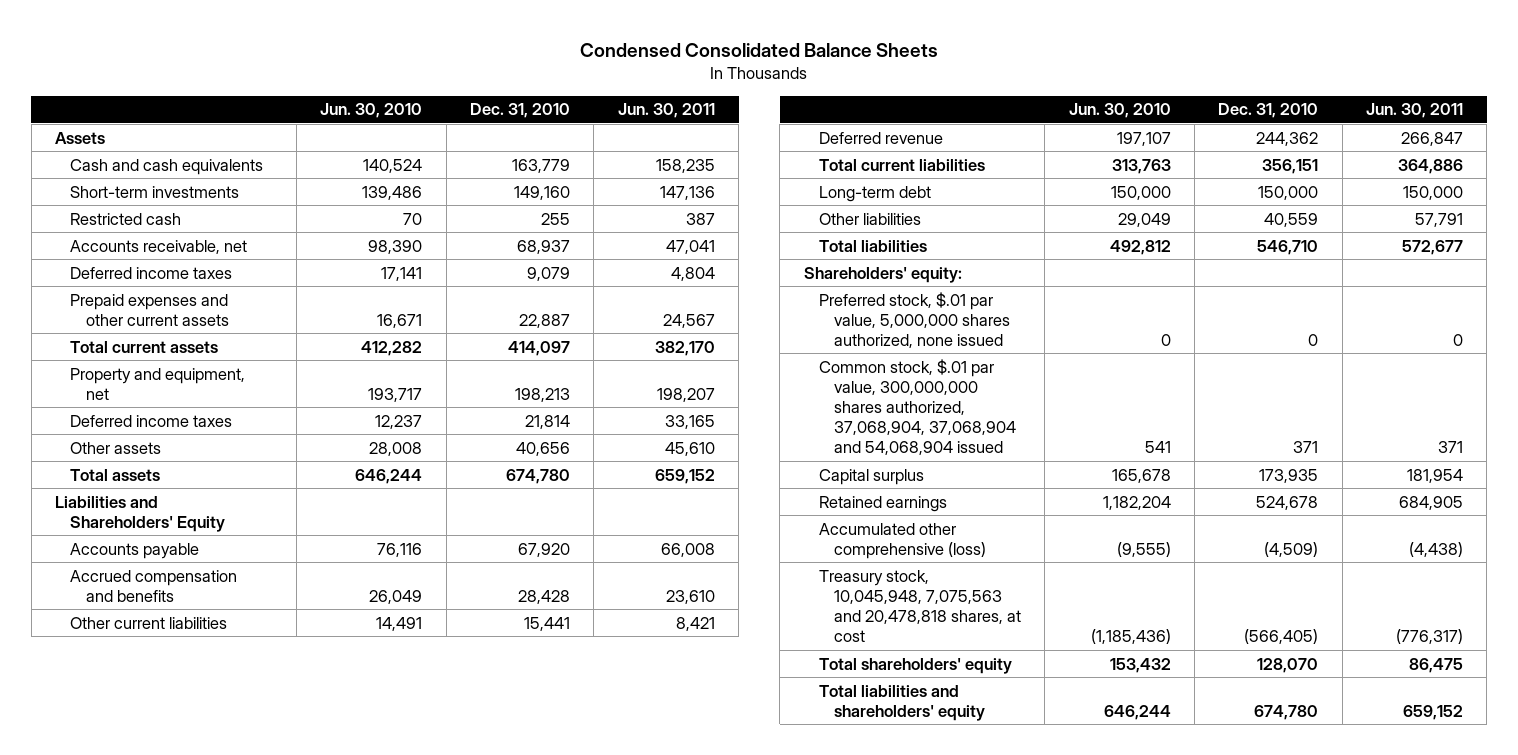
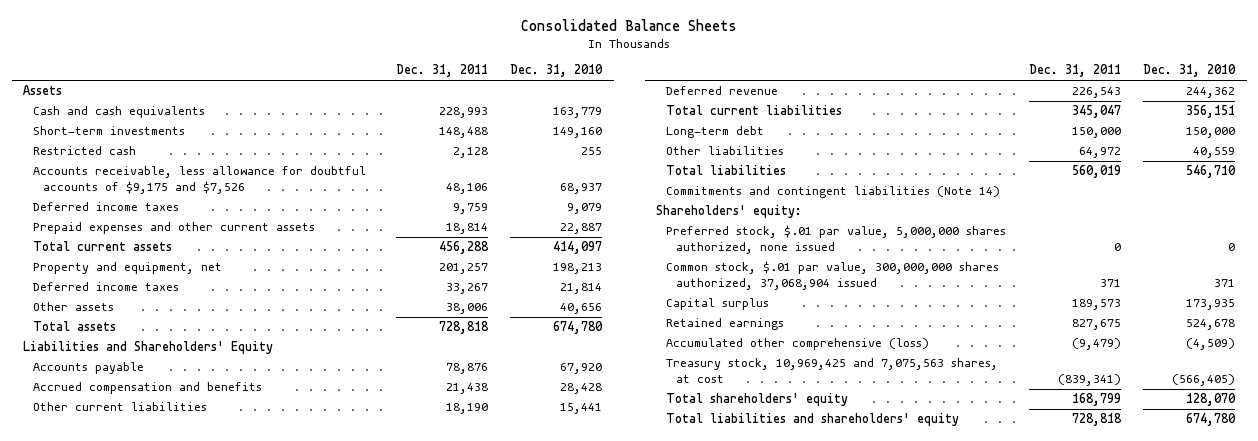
[580,42,939,57] Condensed Consolidated Balance Sheets -> [521,18,738,31] Consolidated Balance Sheets
[320,103,423,119] Jun. 30, 2010 -> none
[617,103,715,119] Jun. 30, 2011 -> none
none -> [395,64,488,78] Dec. 31, 2011
[70,239,248,254] Accounts receivable, net -> [33,166,367,195] Accounts receivable, less allowance for doubtful accounts of $9,175 and $7,526
none -> [665,186,1000,199] Commitments and contingent liabilities (Note 14)
[818,358,1016,456] Common stock, $.01 par value, 300,000,000 shares authorized, 37,068,904, 37,068,904 and 54,068,904 issued -> [665,261,999,291] Common stock, $.01 par value, 300,000,000 shares authorized, 37,068,904 issued
[818,569,1021,643] Treasury stock, 10,045,948, 7,075,563 and 20,478,818 shares, at cost -> [665,358,998,384] Treasury stock, 10,969,425 and 7,075,563 shares, at cost

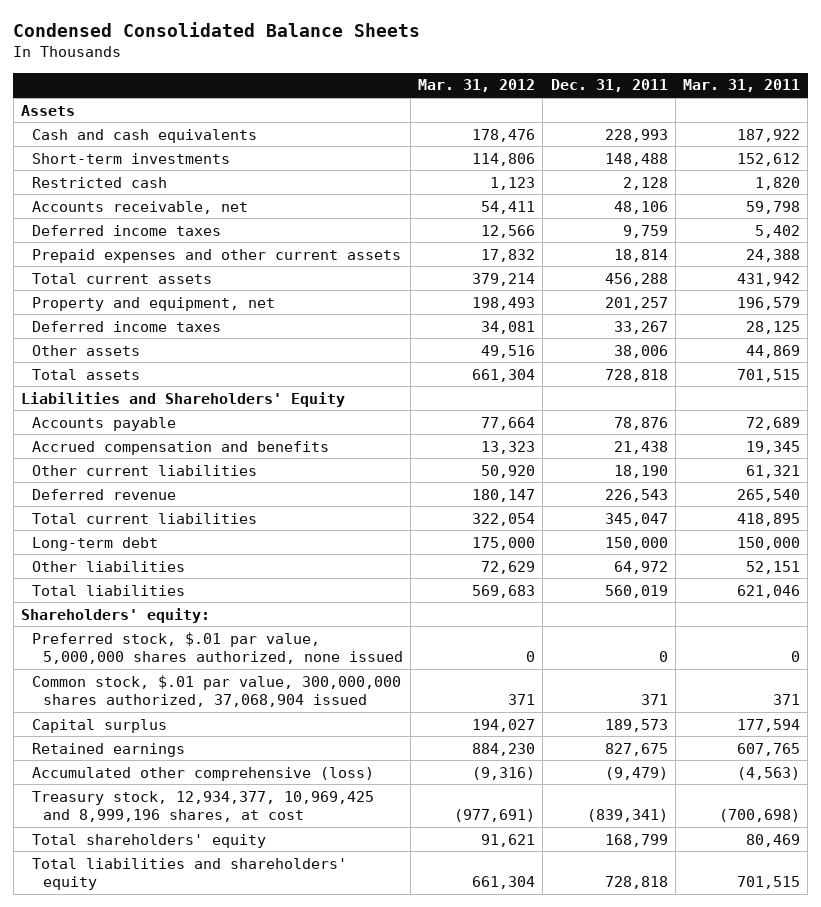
[521,18,738,31] Consolidated Balance Sheets -> [13,21,421,37] Condensed Consolidated Balance Sheets
[510,64,604,78] Dec. 31, 2010 -> none
none -> [418,79,536,93] Mar. 31, 2012
none -> [682,79,800,93] Mar. 31, 2011
[33,166,367,195] Accounts receivable, less allowance for doubtful accounts of $9,175 and $7,526 -> [32,200,249,214] Accounts receivable, net
[665,186,1000,199] Commitments and contingent liabilities (Note 14) -> none
[665,358,998,384] Treasury stock, 10,969,425 and 7,075,563 shares, at cost -> [32,790,375,822] Treasury stock, 12,934,377, 10,969,425 and 8,999,196 shares, at cost

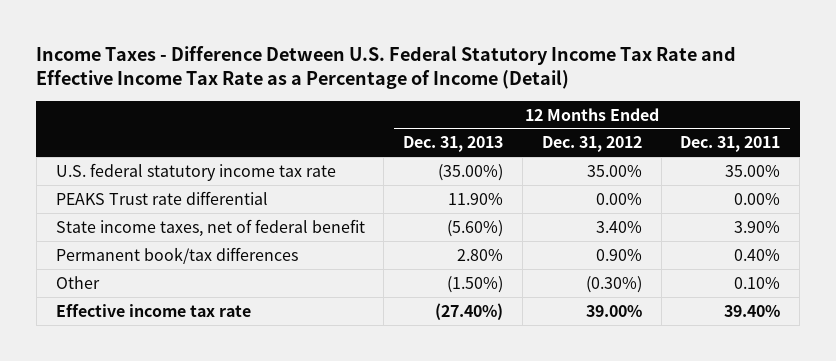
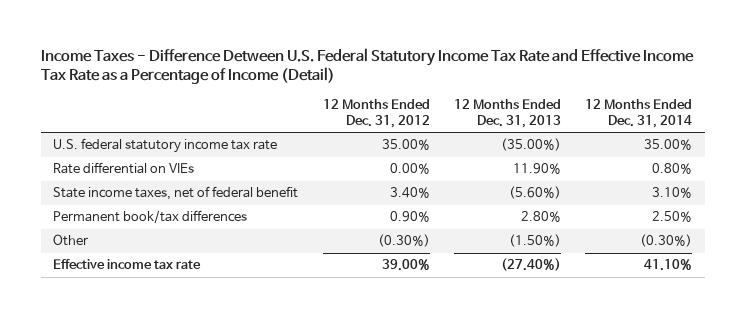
[680,136,781,153] Dec. 31, 2011 -> none
none -> [585,99,693,128] 12 Months Ended Dec. 31, 2014
[55,190,268,205] PEAKS Trust rate differential -> [53,162,195,175] Rate differential on VIEs

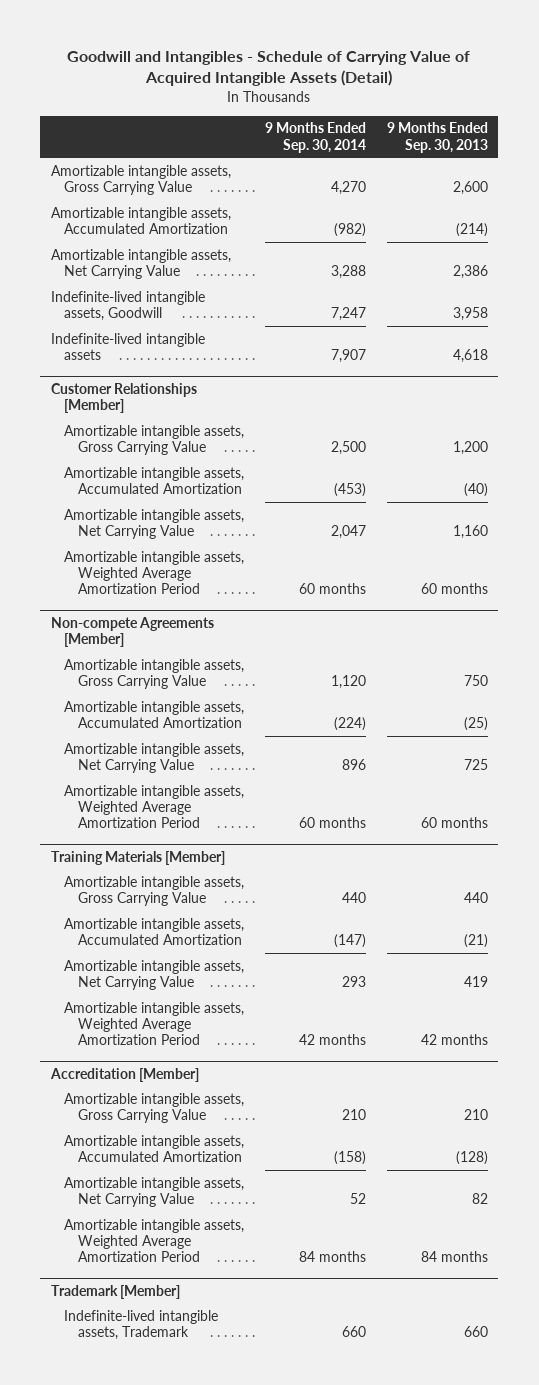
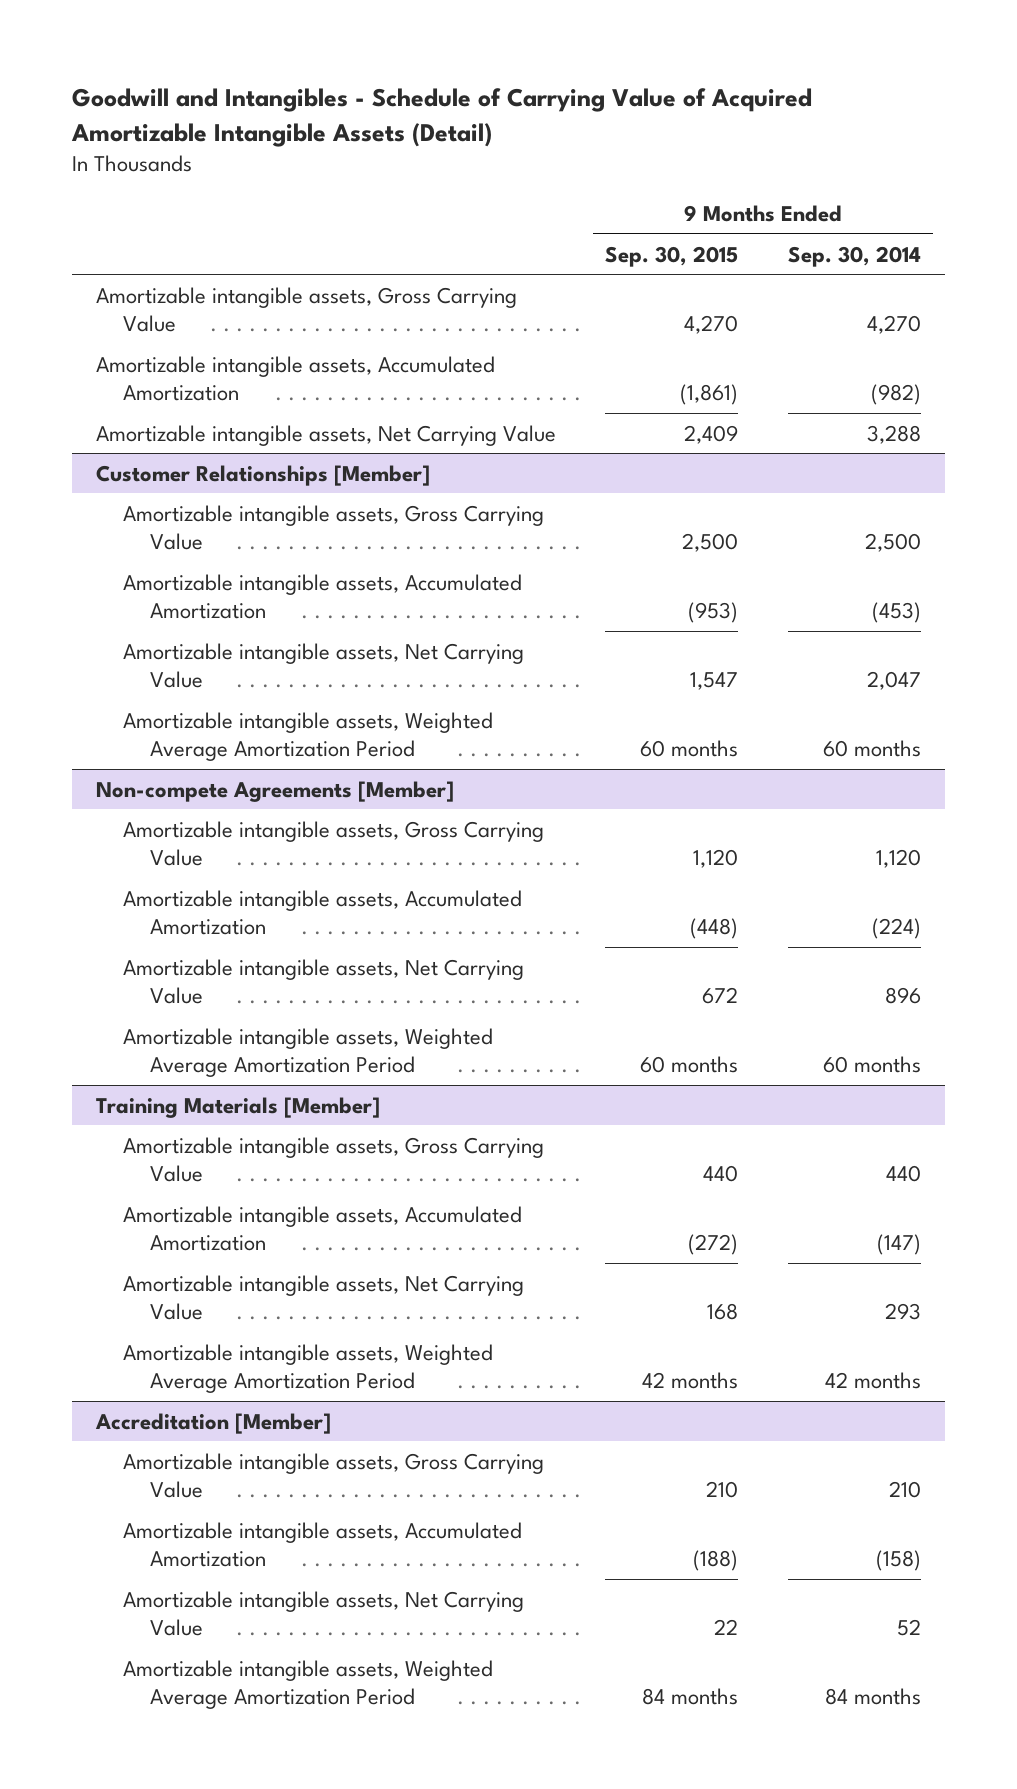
[67,50,471,87] Goodwill and Intangibles - Schedule of Carrying Value of Acquired Intangible Assets (Detail) -> [70,88,812,148] Goodwill and Intangibles - Schedule of Carrying Value of Acquired Amortizable Intangible Assets (Detail)
[386,122,488,153] 9 Months Ended Sep. 30, 2013 -> none
none -> [605,245,739,267] Sep. 30, 2015
[50,290,205,321] Indefinite-lived intangible assets, Goodwill -> none
[50,332,205,360] Indefinite-lived intangible assets -> none
[50,1284,180,1299] Trademark [Member] -> none
[64,1309,219,1340] Indefinite-lived intangible assets, Trademark -> none

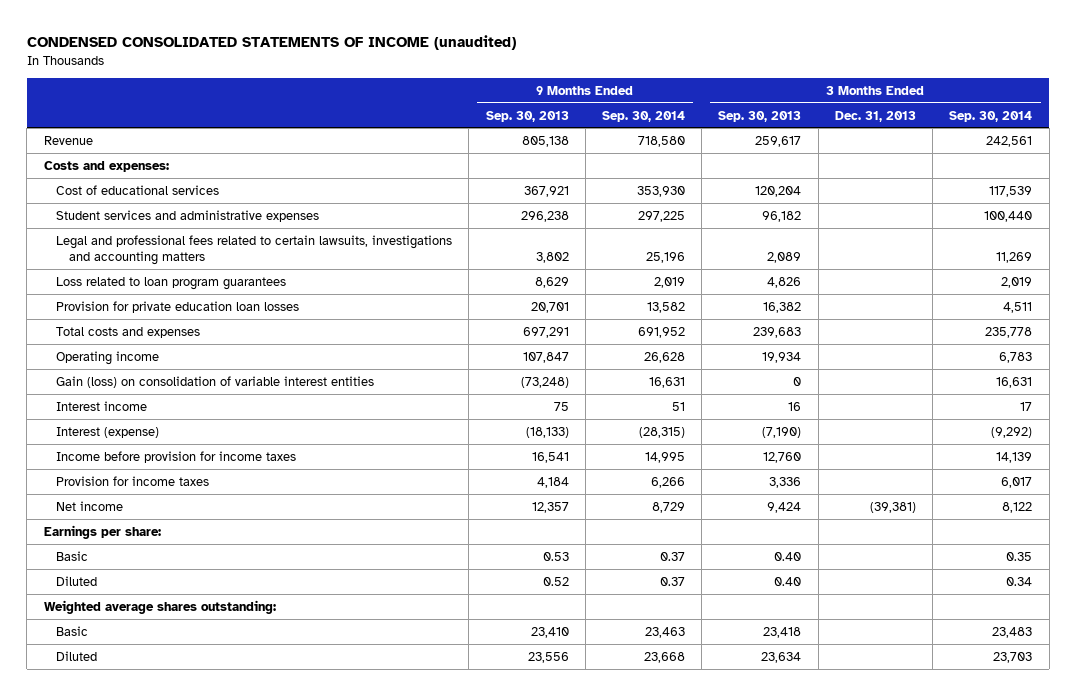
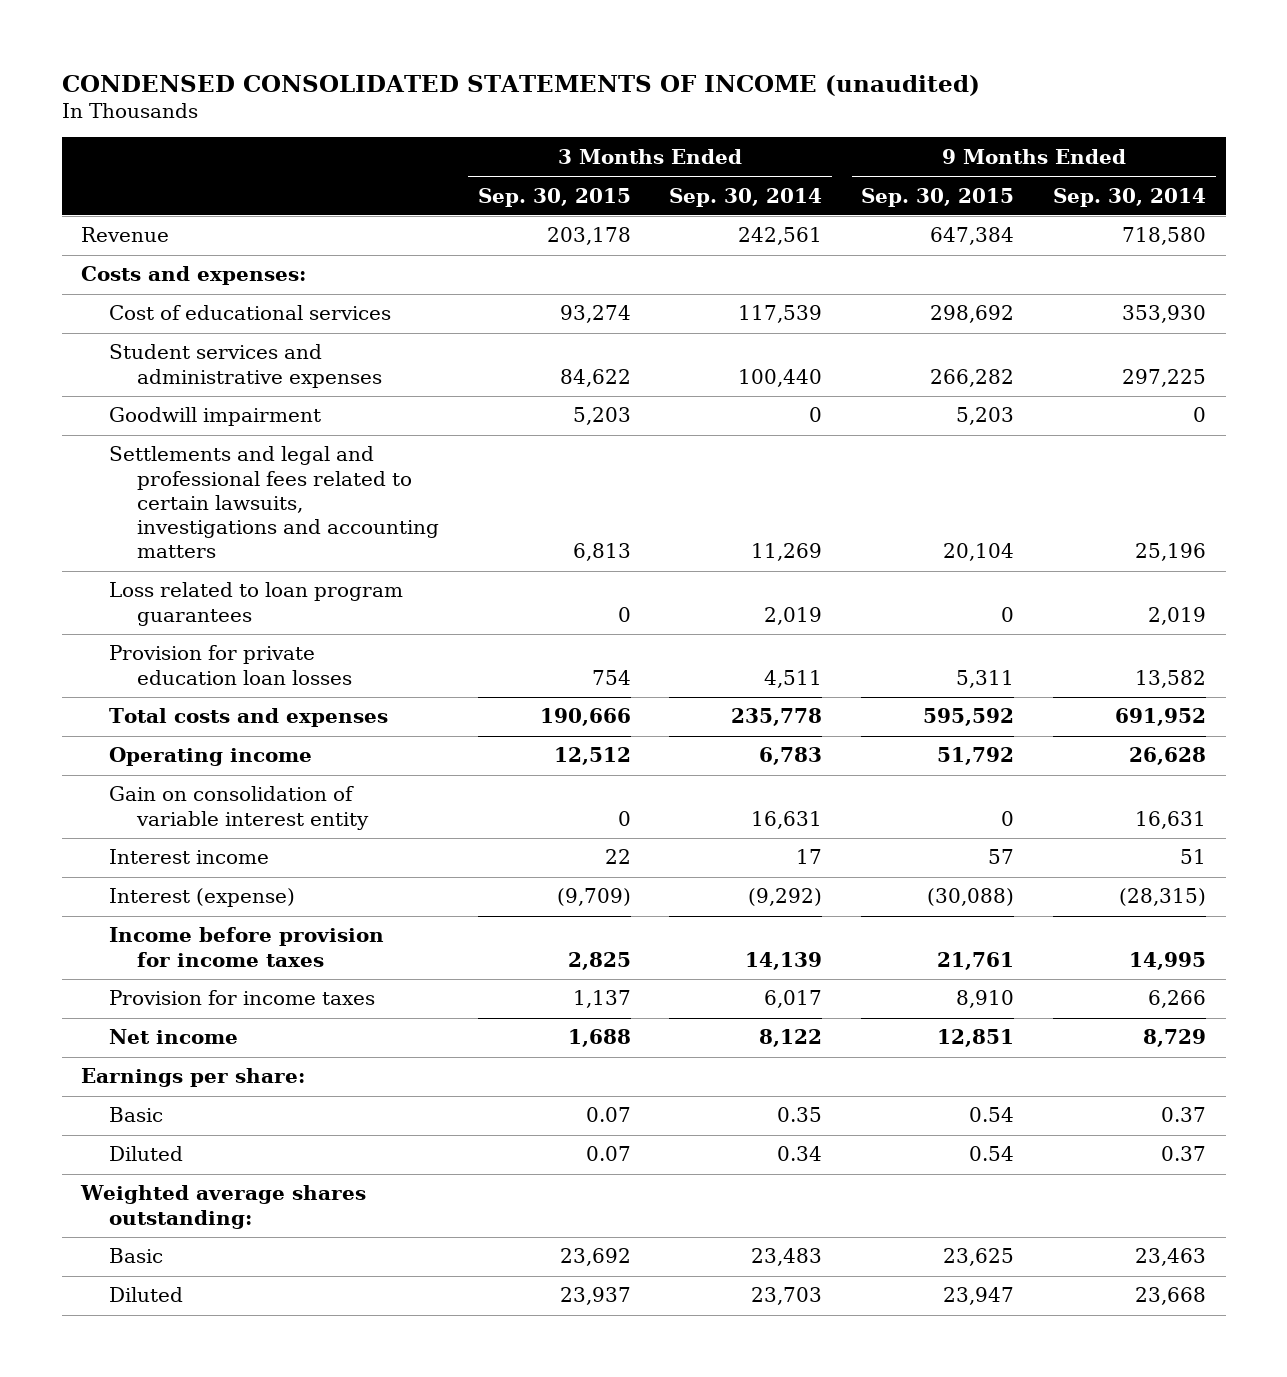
[485,110,569,122] Sep. 30, 2013 -> none
[718,110,802,122] Sep. 30, 2013 -> none
[834,110,916,122] Dec. 31, 2013 -> none
none -> [477,187,631,207] Sep. 30, 2015
none -> [861,187,1015,207] Sep. 30, 2015
none -> [108,407,321,427] Goodwill impairment
[56,234,453,265] Legal and professional fees related to certain lawsuits, investigations and accounting matters -> [108,446,439,559] Settlements and legal and professional fees related to certain lawsuits, investigations and accounting matters
[56,375,375,388] Gain (loss) on consolidation of variable interest entities -> [108,786,369,830] Gain on consolidation of variable interest entity

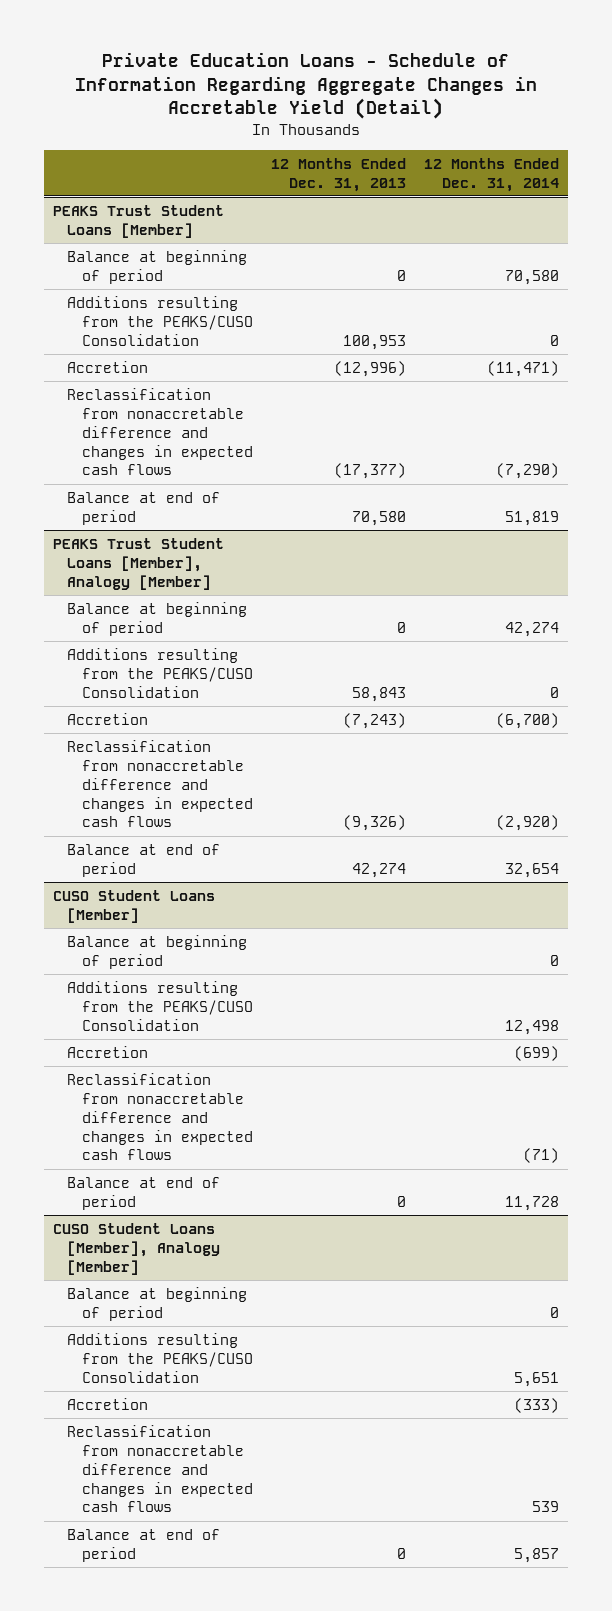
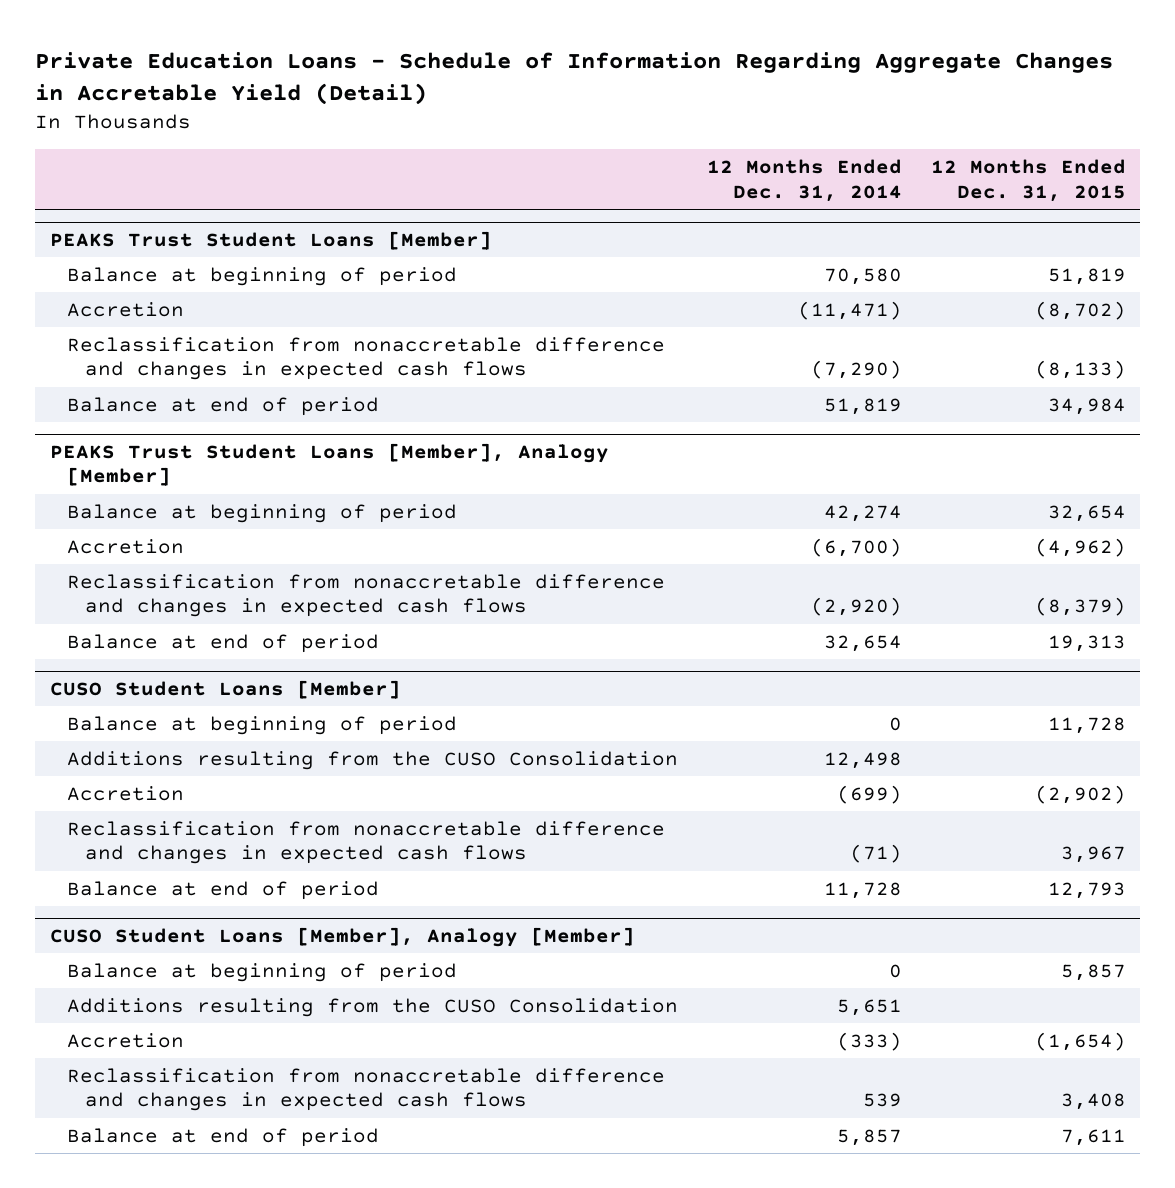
[271,157,407,192] 12 Months Ended Dec. 31, 2013 -> none
none -> [930,159,1126,202] 12 Months Ended Dec. 31, 2015
[67,296,254,346] Additions resulting from the PEAKS/CUSO Consolidation -> none
[67,648,254,698] Additions resulting from the PEAKS/CUSO Consolidation -> none
[67,981,254,1031] Additions resulting from the PEAKS/CUSO Consolidation -> [67,750,679,770] Additions resulting from the CUSO Consolidation
[67,1333,254,1383] Additions resulting from the PEAKS/CUSO Consolidation -> [67,997,679,1017] Additions resulting from the CUSO Consolidation

